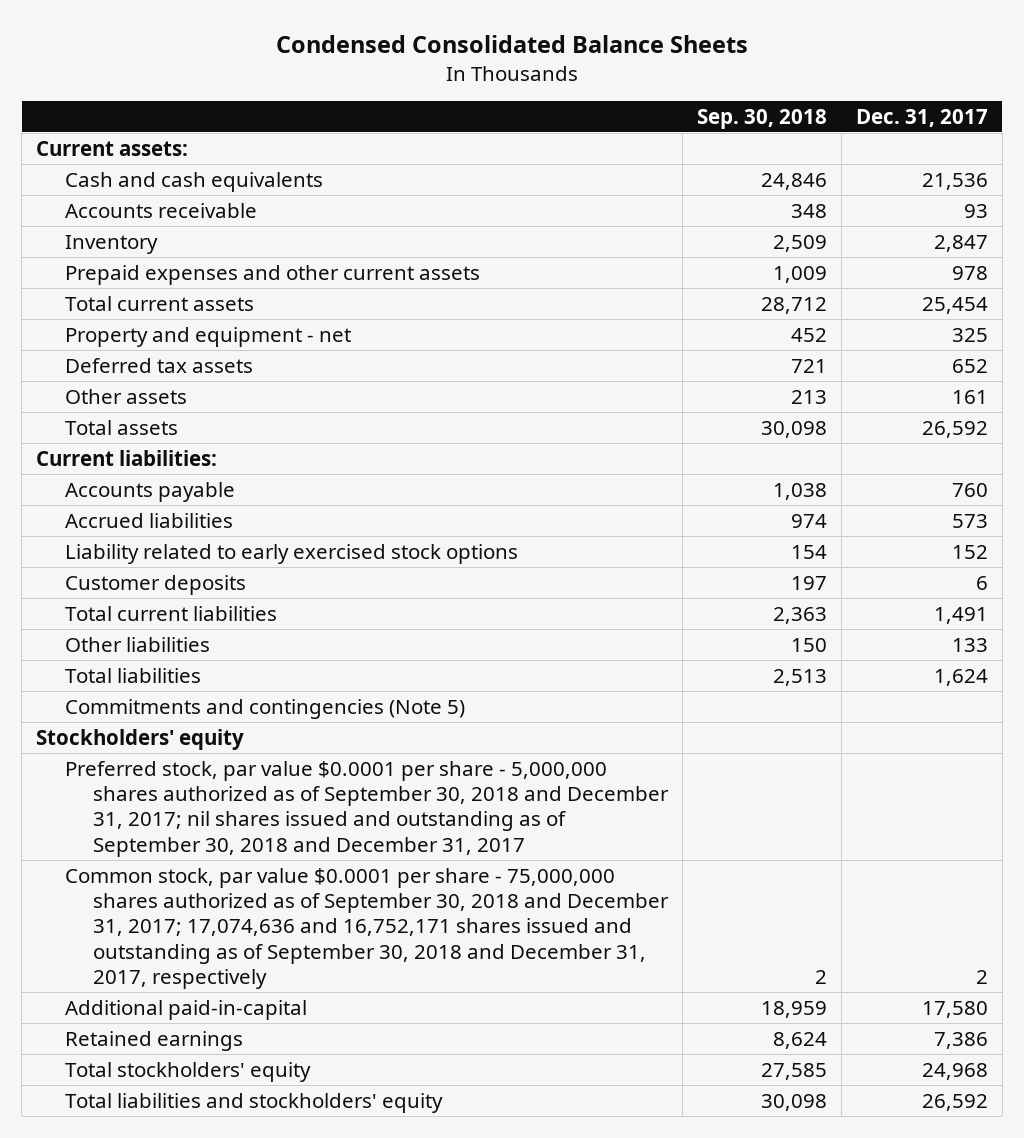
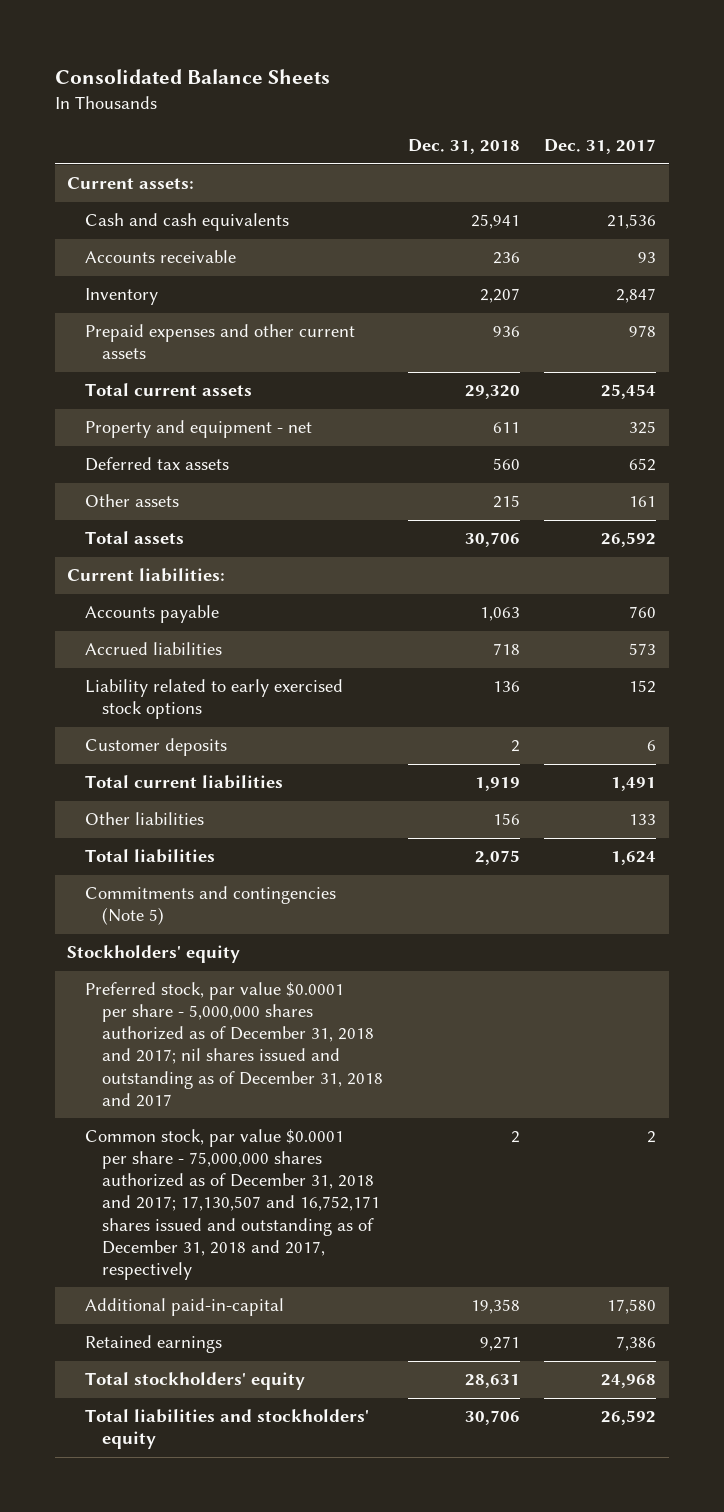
[275,35,748,54] Condensed Consolidated Balance Sheets -> [55,68,331,84] Consolidated Balance Sheets
[697,108,828,129] Sep. 30, 2018 -> none
none -> [407,139,520,155] Dec. 31, 2018
[64,760,670,857] Preferred stock, par value $0.0001 per share - 5,000,000 shares authorized as of September 30, 2018 and December 31, 2017; nil shares issued and outstanding as of September 30, 2018 and December 31, 2017 -> [84,982,384,1107] Preferred stock, par value $0.0001 per share - 5,000,000 shares authorized as of December 31, 2018 and 2017; nil shares issued and outstanding as of December 31, 2018 and 2017
[64,867,670,990] Common stock, par value $0.0001 per share - 75,000,000 shares authorized as of September 30, 2018 and December 31, 2017; 17,074,636 and 16,752,171 shares issued and outstanding as of September 30, 2018 and December 31, 2017, respectively -> [84,1129,381,1280] Common stock, par value $0.0001 per share - 75,000,000 shares authorized as of December 31, 2018 and 2017; 17,130,507 and 16,752,171 shares issued and outstanding as of December 31, 2018 and 2017, respectively

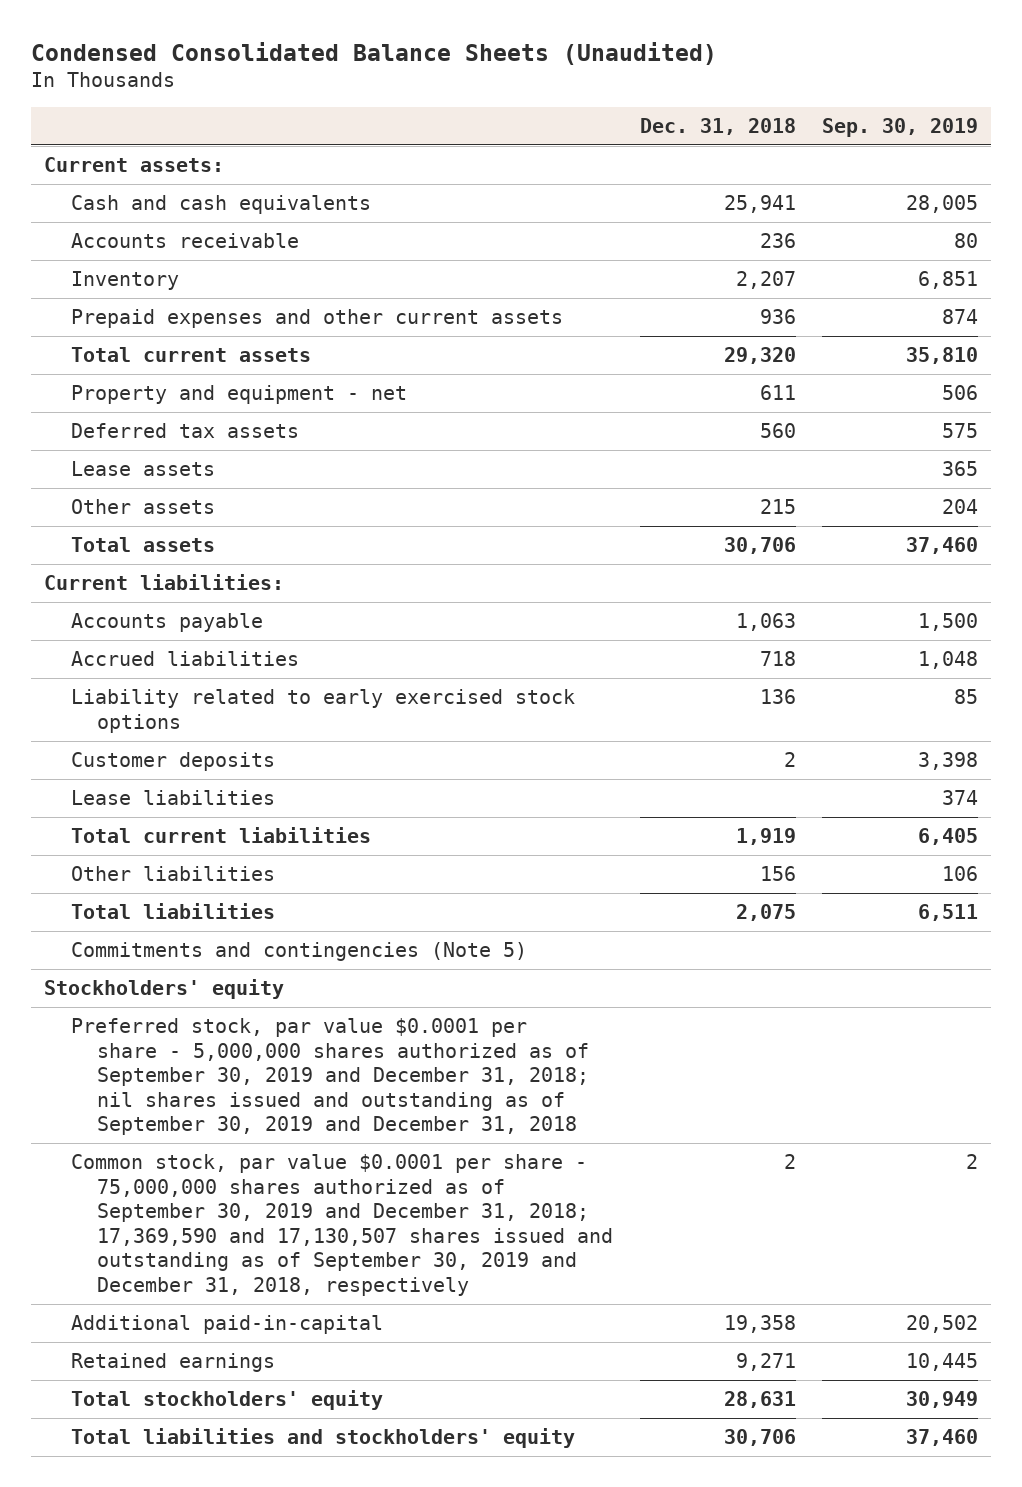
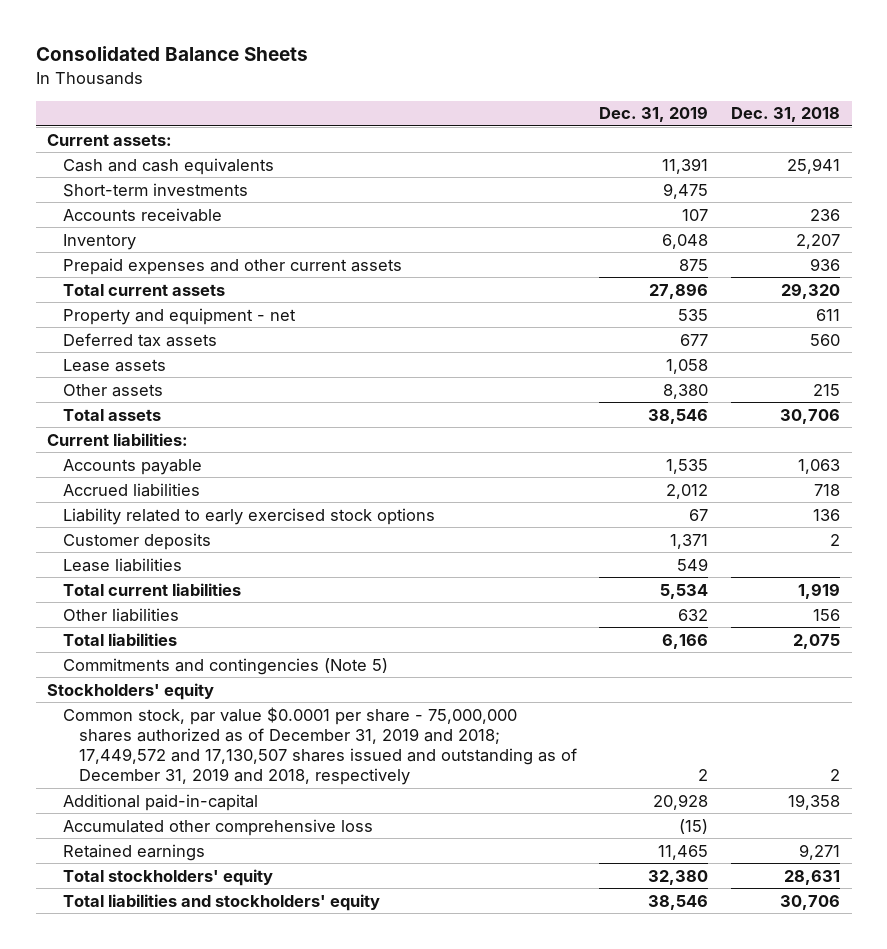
[30,42,717,66] Condensed Consolidated Balance Sheets (Unaudited) -> [35,46,308,62] Consolidated Balance Sheets
[822,117,979,137] Sep. 30, 2019 -> none
none -> [599,106,709,123] Dec. 31, 2019
none -> [62,182,248,197] Short-term investments
[70,1018,589,1136] Preferred stock, par value $0.0001 per share - 5,000,000 shares authorized as of September 30, 2019 and December 31, 2018; nil shares issued and outstanding as of September 30, 2019 and December 31, 2018 -> none
[70,1154,613,1296] Common stock, par value $0.0001 per share - 75,000,000 shares authorized as of September 30, 2019 and December 31, 2018; 17,369,590 and 17,130,507 shares issued and outstanding as of September 30, 2019 and December 31, 2018, respectively -> [62,706,577,786] Common stock, par value $0.0001 per share - 75,000,000 shares authorized as of December 31, 2019 and 2018; 17,449,572 and 17,130,507 shares issued and outstanding as of December 31, 2019 and 2018, respectively
none -> [62,818,373,836] Accumulated other comprehensive loss

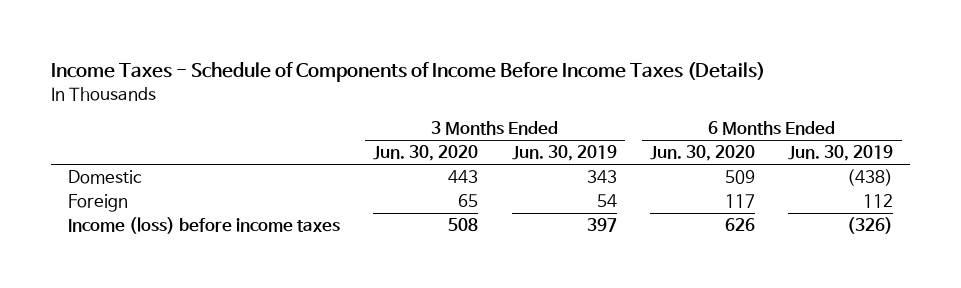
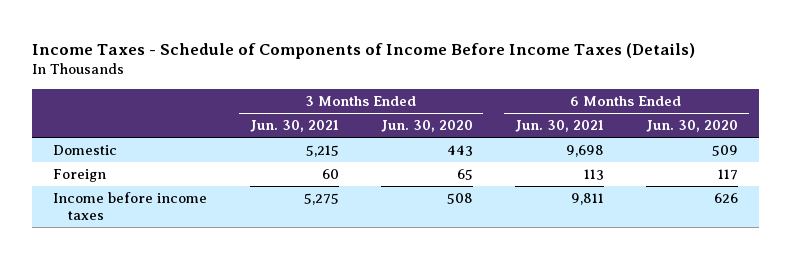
[511,145,617,162] Jun. 30, 2019 -> none
[788,145,894,162] Jun. 30, 2019 -> none
none -> [249,120,339,133] Jun. 30, 2021
none -> [514,120,604,133] Jun. 30, 2021
[68,217,341,235] Income (loss) before income taxes -> [53,192,208,220] Income before income taxes

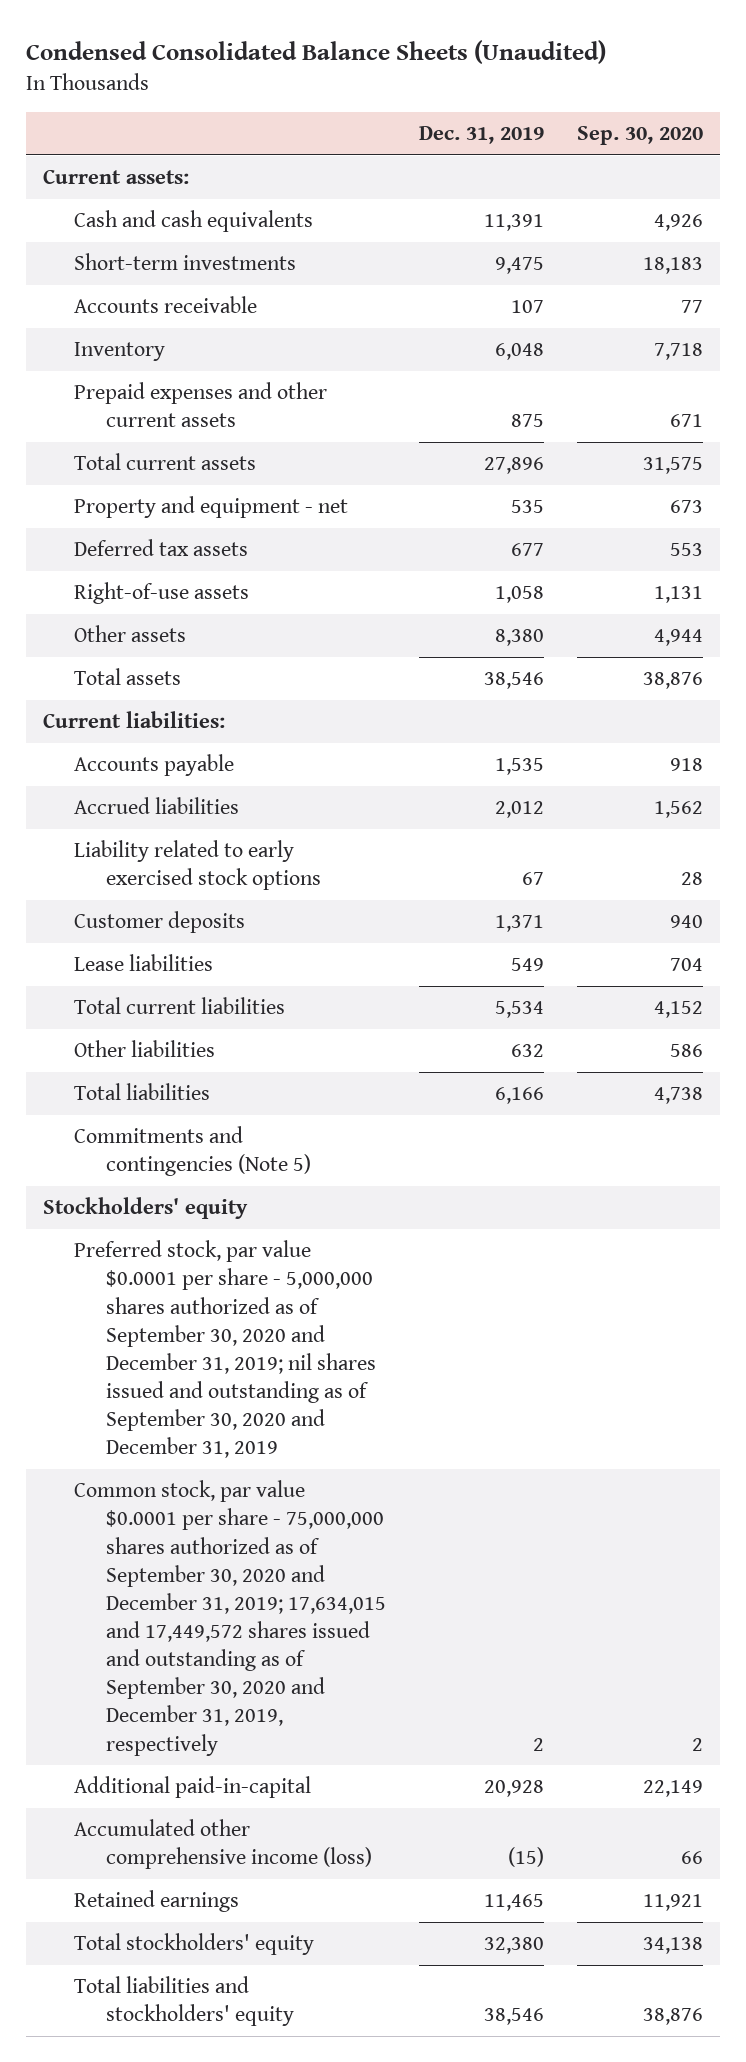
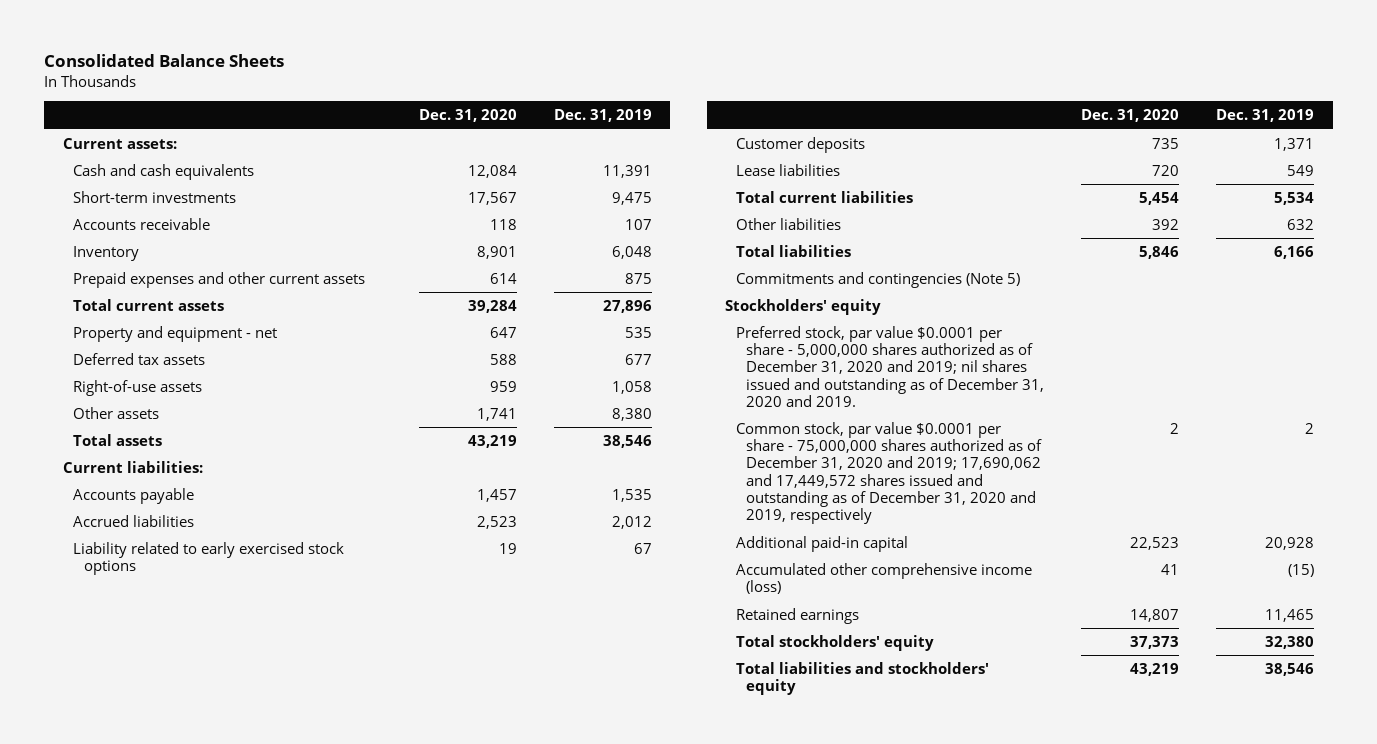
[26,40,607,65] Condensed Consolidated Balance Sheets (Unaudited) -> [44,53,285,67] Consolidated Balance Sheets
[577,126,704,146] Sep. 30, 2020 -> none
none -> [418,109,517,123] Dec. 31, 2020
[74,1240,376,1459] Preferred stock, par value $0.0001 per share - 5,000,000 shares authorized as of September 30, 2020 and December 31, 2019; nil shares issued and outstanding as of September 30, 2020 and December 31, 2019 -> [735,325,1045,407] Preferred stock, par value $0.0001 per share - 5,000,000 shares authorized as of December 31, 2020 and 2019; nil shares issued and outstanding as of December 31, 2020 and 2019.
[74,1480,386,1756] Common stock, par value $0.0001 per share - 75,000,000 shares authorized as of September 30, 2020 and December 31, 2019; 17,634,015 and 17,449,572 shares issued and outstanding as of September 30, 2020 and December 31, 2019, respectively -> [735,421,1043,525] Common stock, par value $0.0001 per share - 75,000,000 shares authorized as of December 31, 2020 and 2019; 17,690,062 and 17,449,572 shares issued and outstanding as of December 31, 2020 and 2019, respectively
[74,1776,312,1799] Additional paid-in-capital -> [735,535,908,552] Additional paid-in capital

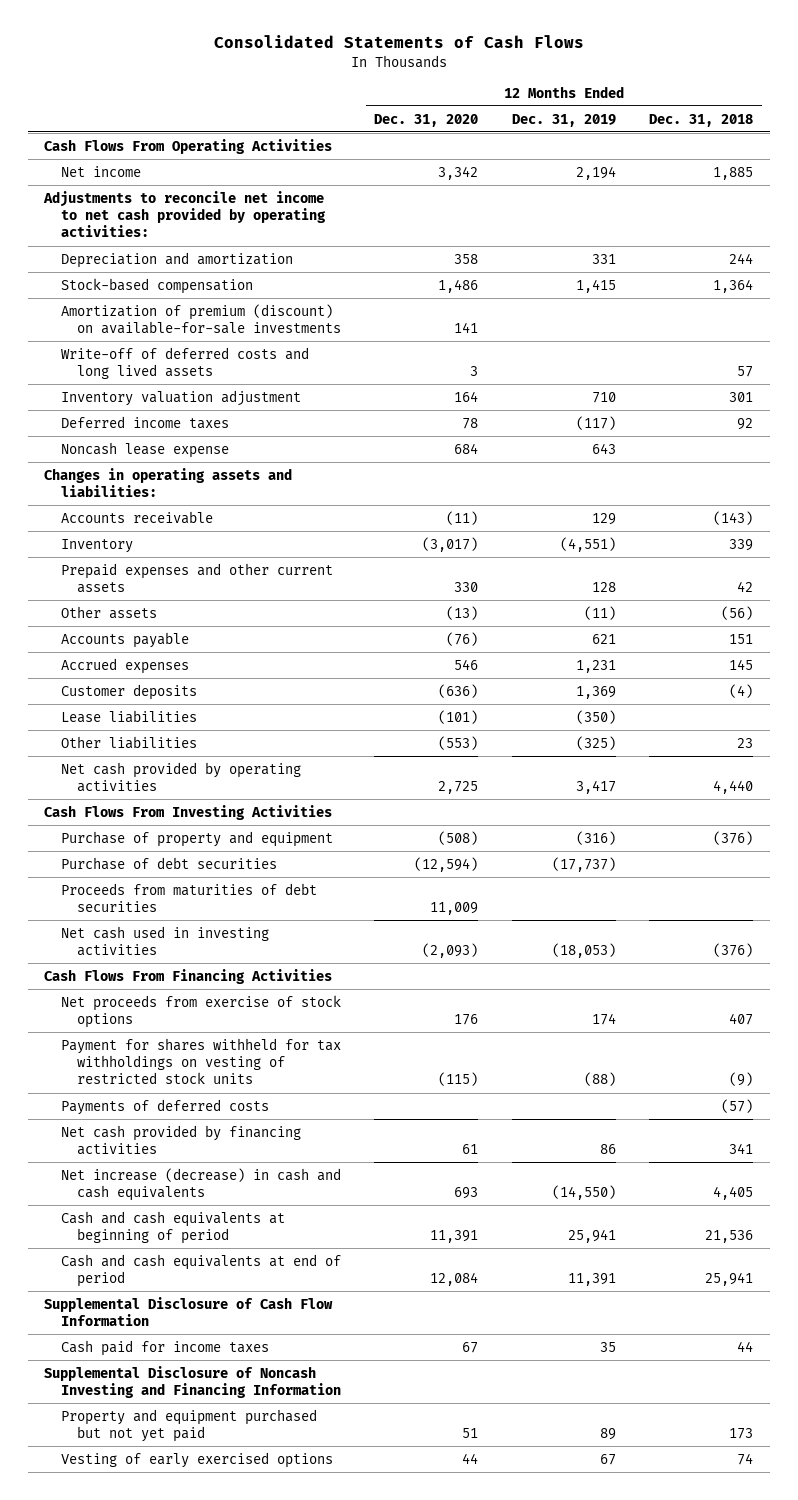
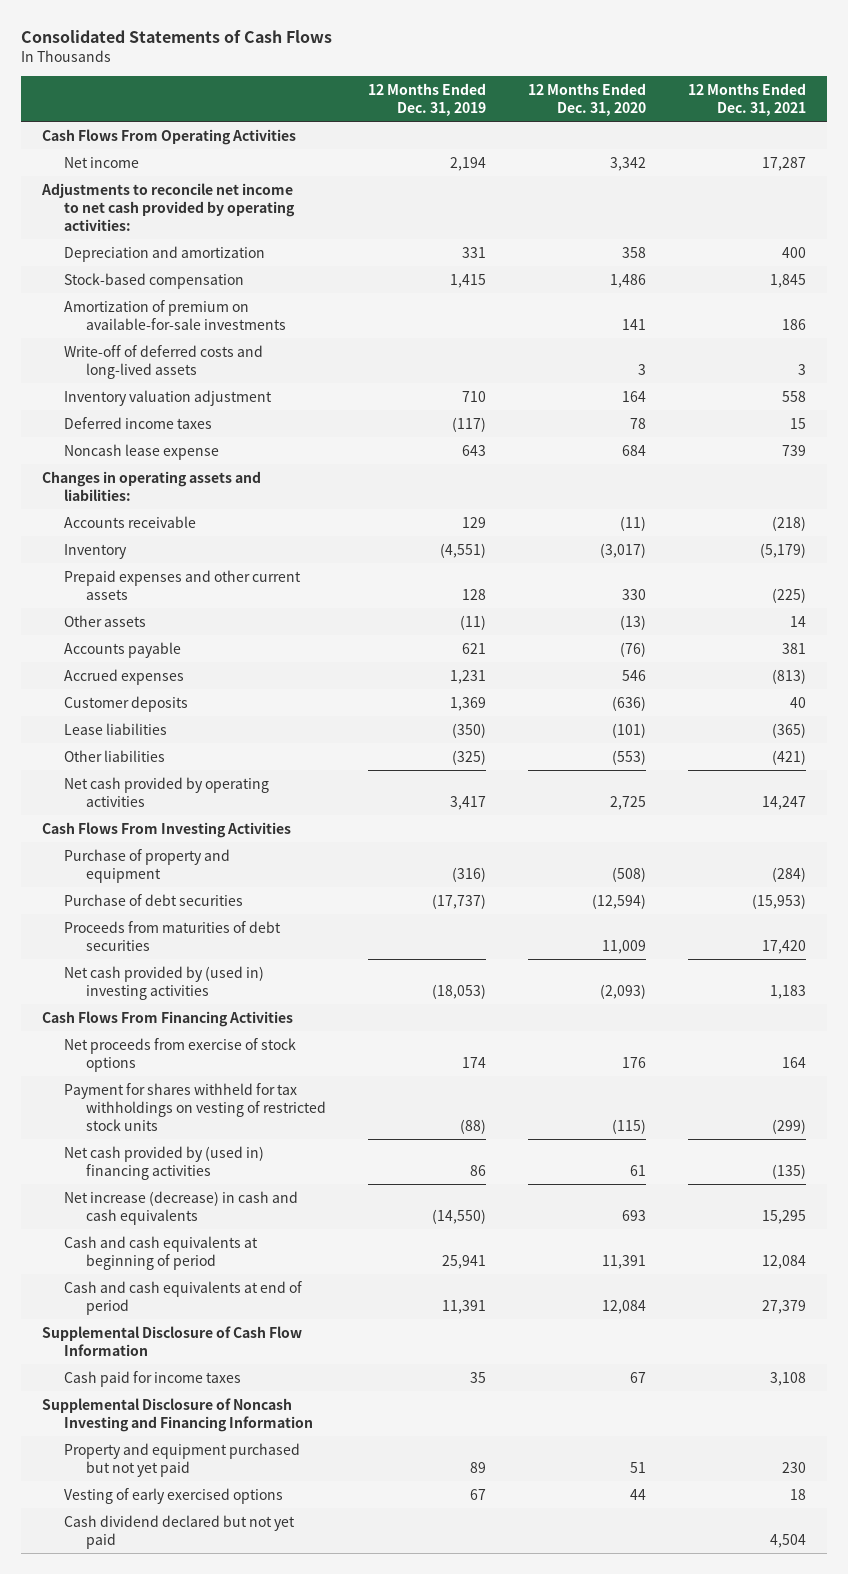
[649,113,754,127] Dec. 31, 2018 -> none
none -> [688,82,807,116] 12 Months Ended Dec. 31, 2021
[60,303,341,334] Amortization of premium (discount) on available-for-sale investments -> [63,299,286,330] Amortization of premium on available-for-sale investments
[60,346,309,379] Write-off of deferred costs and long lived assets -> [63,344,263,379] Write-off of deferred costs and long-lived assets
[60,925,269,956] Net cash used in investing activities -> [63,965,264,1000] Net cash provided by (used in) investing activities
[60,1098,269,1115] Payments of deferred costs -> none
[60,1124,301,1155] Net cash provided by financing activities -> [63,1145,264,1180] Net cash provided by (used in) financing activities
none -> [63,1514,295,1549] Cash dividend declared but not yet paid

